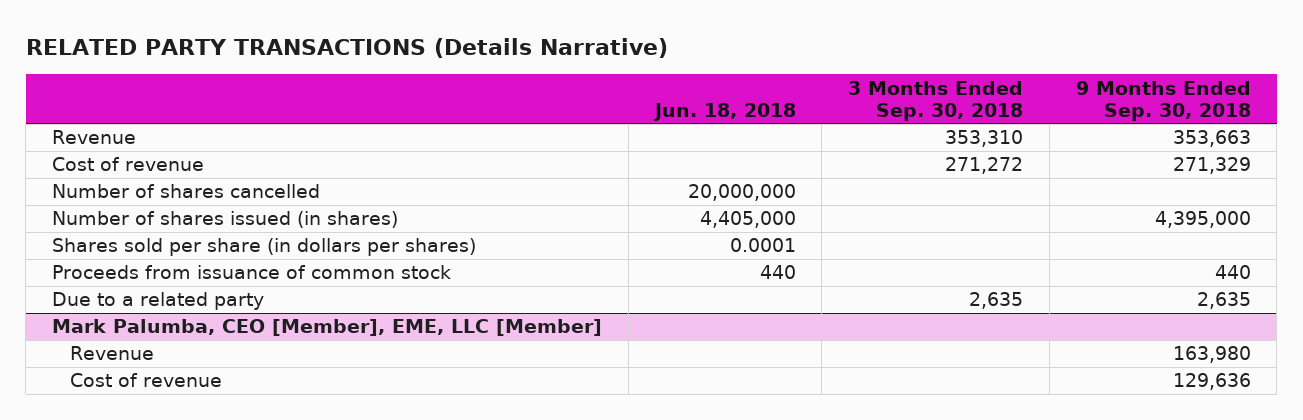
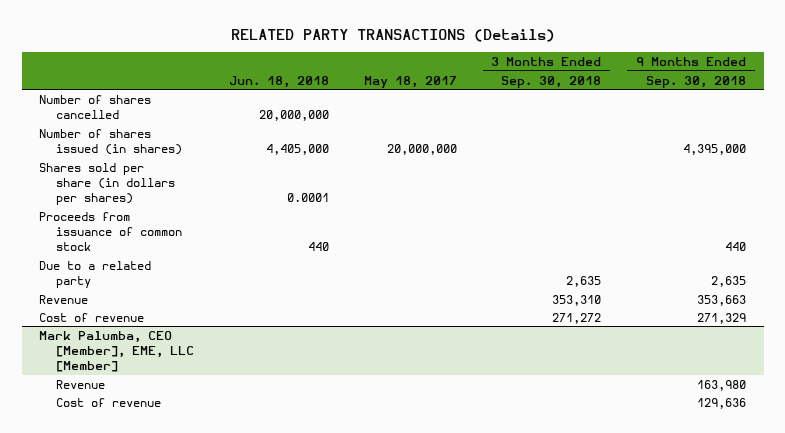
[25,38,668,59] RELATED PARTY TRANSACTIONS (Details Narrative) -> [230,29,555,43] RELATED PARTY TRANSACTIONS (Details)
none -> [363,75,457,88] May 18, 2017
[51,130,136,145] Revenue -> [39,294,89,304] Revenue
[51,157,204,172] Cost of revenue -> [39,312,145,322] Cost of revenue

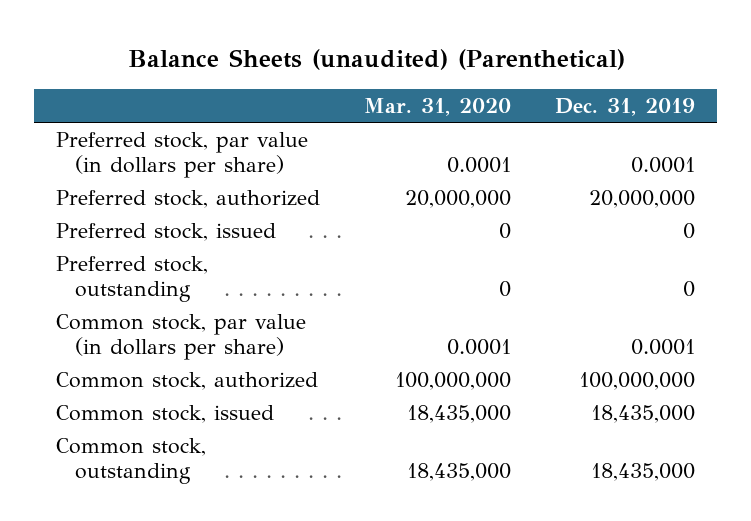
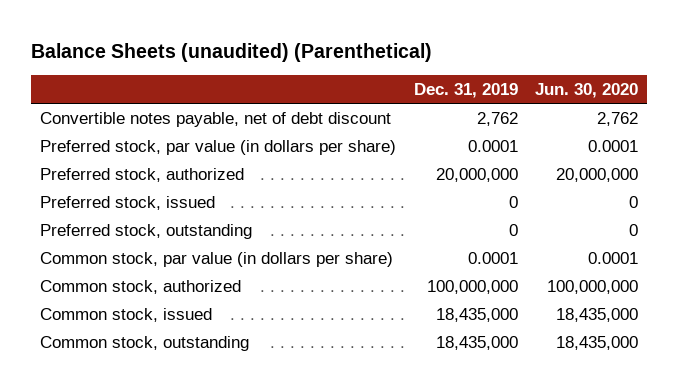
[364,97,512,116] Mar. 31, 2020 -> none
none -> [535,82,639,98] Jun. 30, 2020
none -> [39,112,391,128] Convertible notes payable, net of debt discount

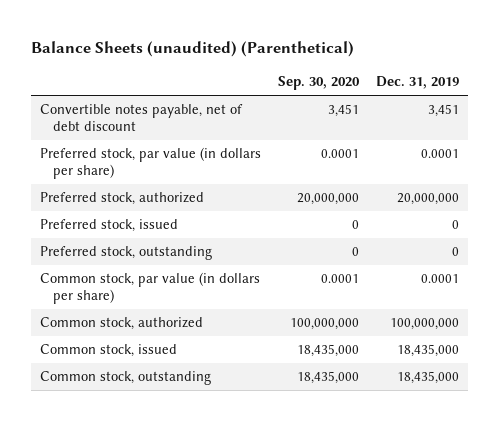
[535,82,639,98] Jun. 30, 2020 -> none
none -> [278,76,361,91] Sep. 30, 2020
[476,112,518,127] 2,762 -> [428,104,460,118] 3,451

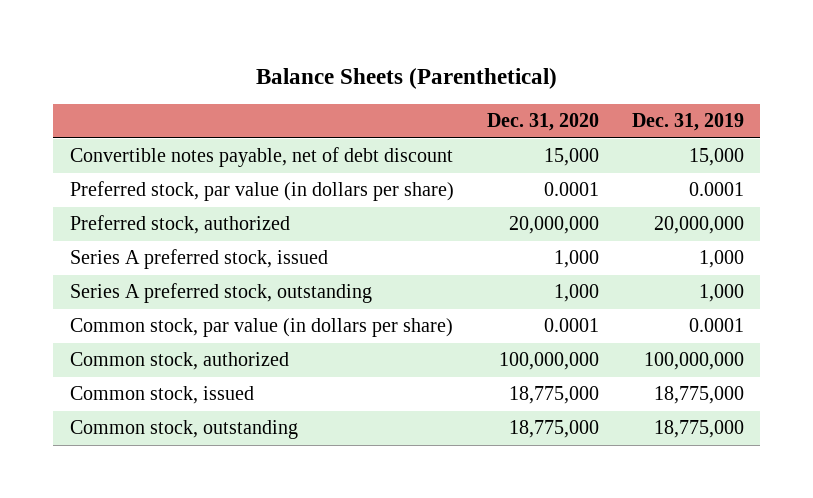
[31,41,355,58] Balance Sheets (unaudited) (Parenthetical) -> [255,67,557,89] Balance Sheets (Parenthetical)
[278,76,361,91] Sep. 30, 2020 -> none
none -> [486,113,599,132] Dec. 31, 2020
[428,104,460,118] 3,451 -> [688,148,744,167] 15,000
[39,219,178,233] Preferred stock, issued -> [69,249,328,270] Series A preferred stock, issued
[452,220,460,230] 0 -> [698,250,744,269] 1,000
[39,246,212,261] Preferred stock, outstanding -> [69,283,372,304] Series A preferred stock, outstanding
[452,247,460,257] 0 -> [698,284,744,303] 1,000
[397,344,460,358] 18,435,000 -> [653,386,744,405] 18,775,000
[397,371,460,385] 18,435,000 -> [653,420,744,439] 18,775,000

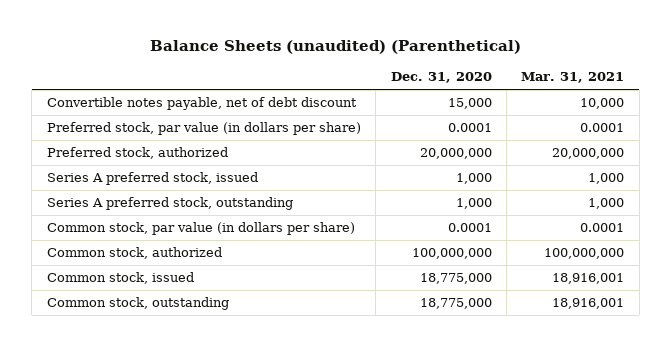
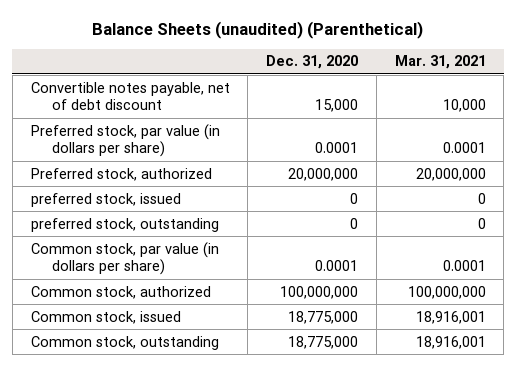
[46,172,258,186] Series A preferred stock, issued -> [30,192,181,207] preferred stock, issued
[455,173,492,185] 1,000 -> [350,192,359,204] 0
[588,173,625,185] 1,000 -> [477,192,486,204] 0
[46,197,293,211] Series A preferred stock, outstanding -> [30,217,219,232] preferred stock, outstanding
[455,198,492,210] 1,000 -> [350,217,359,229] 0
[588,198,625,210] 1,000 -> [477,217,486,229] 0

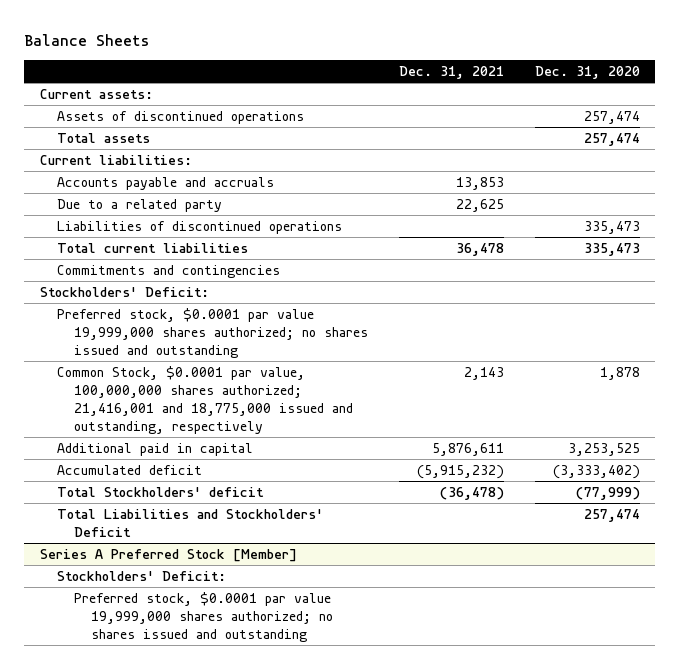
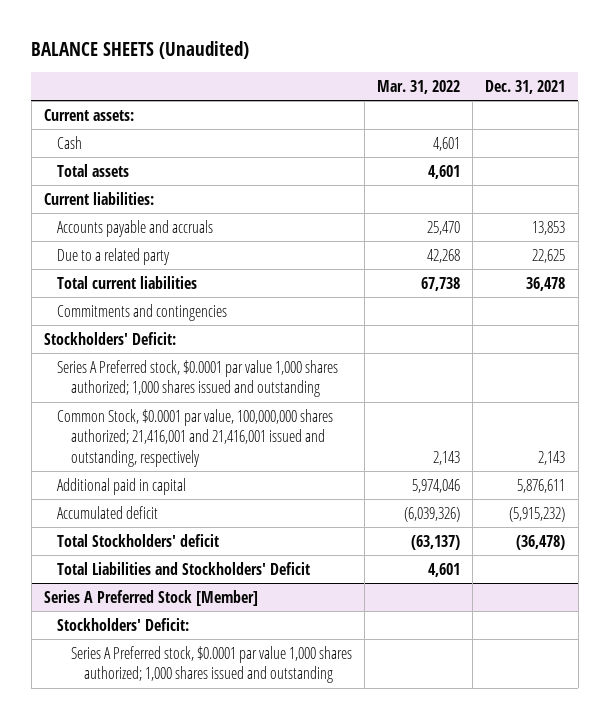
[24,34,151,47] Balance Sheets -> [31,41,250,60] BALANCE SHEETS (Unaudited)
[534,65,640,79] Dec. 31, 2020 -> none
none -> [376,79,460,94] Mar. 31, 2022
[56,110,304,124] Assets of discontinued operations -> none
none -> [57,135,83,149] Cash
[56,220,342,234] Liabilities of discontinued operations -> none
[56,307,368,358] Preferred stock, $0.0001 par value 19,999,000 shares authorized; no shares issued and outstanding -> [57,359,339,398] Series A Preferred stock, $0.0001 par value 1,000 shares authorized; 1,000 shares issued and outstanding
[56,365,353,434] Common Stock, $0.0001 par value, 100,000,000 shares authorized; 21,416,001 and 18,775,000 issued and outstanding, respectively -> [57,408,334,467] Common Stock, $0.0001 par value, 100,000,000 shares authorized; 21,416,001 and 21,416,001 issued and outstanding, respectively
[73,591,333,642] Preferred stock, $0.0001 par value 19,999,000 shares authorized; no shares issued and outstanding -> [70,645,352,684] Series A Preferred stock, $0.0001 par value 1,000 shares authorized; 1,000 shares issued and outstanding

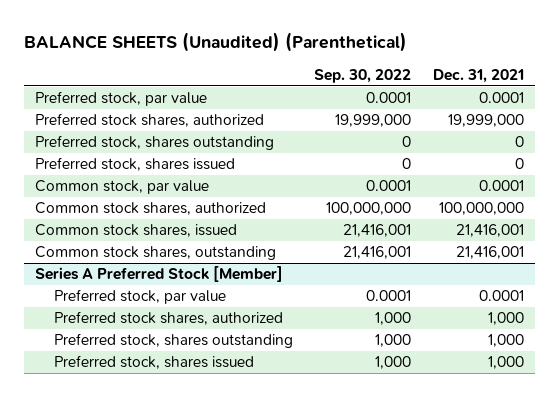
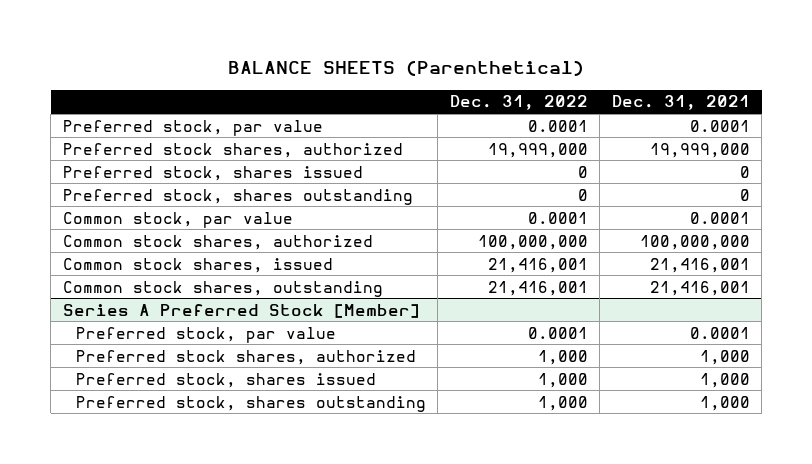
[24,32,408,53] BALANCE SHEETS (Unaudited) (Parenthetical) -> [228,60,585,77] BALANCE SHEETS (Parenthetical)
[314,68,412,83] Sep. 30, 2022 -> none
none -> [449,95,588,111] Dec. 31, 2022
[35,135,275,151] Preferred stock, shares outstanding -> [62,188,413,205] Preferred stock, shares outstanding
[53,333,293,349] Preferred stock, shares outstanding -> [75,395,426,412] Preferred stock, shares outstanding

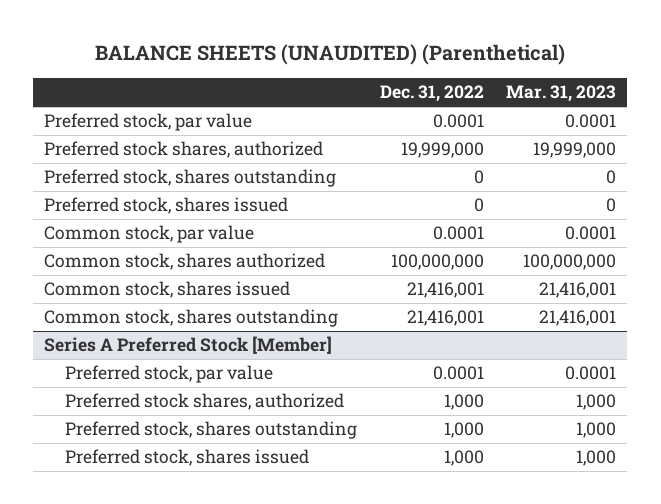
[228,60,585,77] BALANCE SHEETS (Parenthetical) -> [95,44,566,66] BALANCE SHEETS (UNAUDITED) (Parenthetical)
[611,95,750,111] Dec. 31, 2021 -> none
none -> [506,85,617,103] Mar. 31, 2023
[62,165,363,181] Preferred stock, shares issued -> [44,197,289,215] Preferred stock, shares issued
[62,234,373,250] Common stock shares, authorized -> [44,253,326,271] Common stock, shares authorized
[62,257,333,273] Common stock shares, issued -> [44,281,291,299] Common stock, shares issued
[62,280,383,297] Common stock shares, outstanding -> [44,309,339,328] Common stock, shares outstanding
[75,372,376,388] Preferred stock, shares issued -> [65,449,310,467] Preferred stock, shares issued

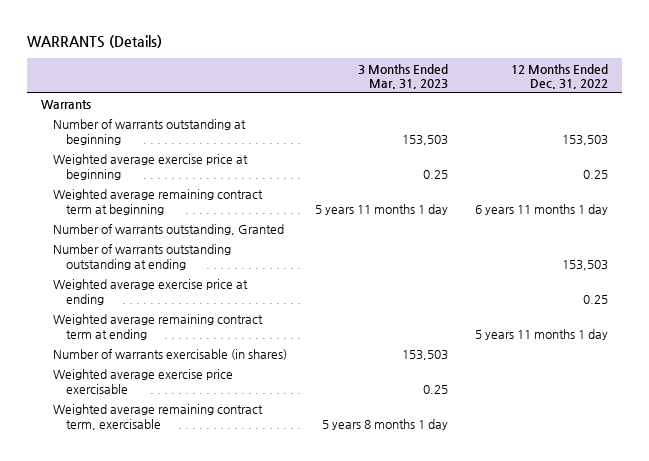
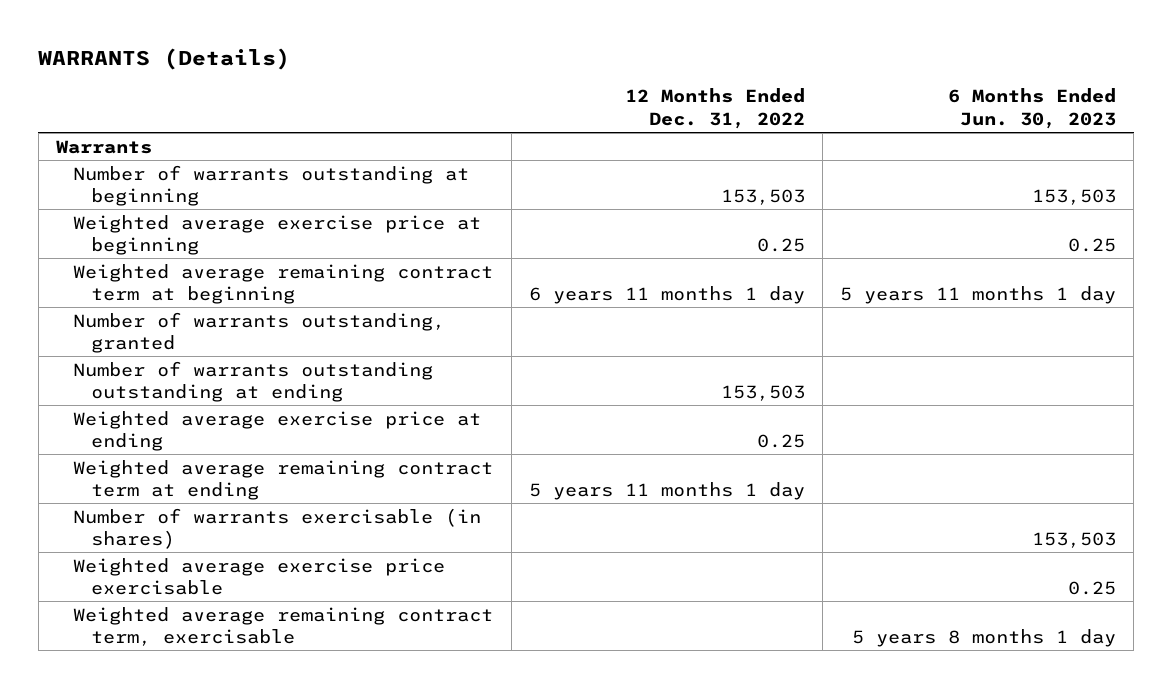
[357,63,448,89] 3 Months Ended Mar. 31, 2023 -> none
none -> [948,88,1117,129] 6 Months Ended Jun. 30, 2023
[53,224,285,236] Number of warrants outstanding, Granted -> [73,311,446,353] Number of warrants outstanding, granted

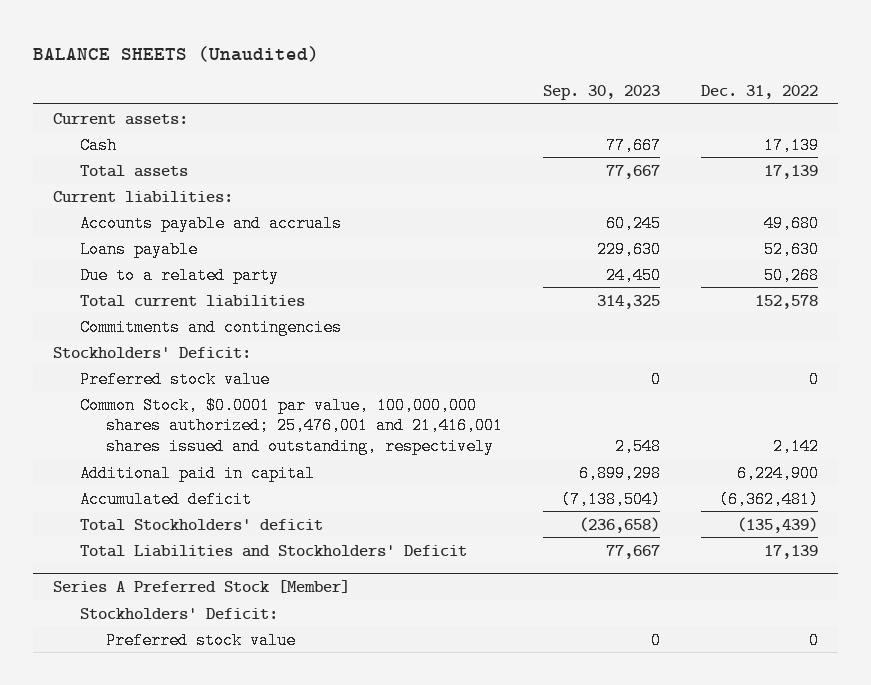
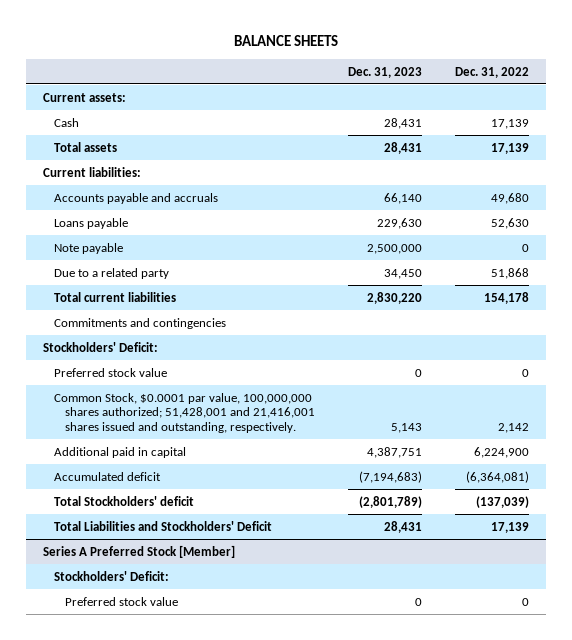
[32,45,319,62] BALANCE SHEETS (Unaudited) -> [234,35,339,47] BALANCE SHEETS
[542,84,660,100] Sep. 30, 2023 -> none
none -> [348,66,423,78] Dec. 31, 2023
none -> [54,242,124,254] Note payable
[763,266,819,284] 50,268 -> [491,267,530,279] 51,868
[754,294,818,309] 152,578 -> [484,291,530,304] 154,178
[79,396,504,455] Common Stock, $0.0001 par value, 100,000,000 shares authorized; 25,476,001 and 21,416,001 shares issued and outstanding, respectively -> [54,392,316,434] Common Stock, $0.0001 par value, 100,000,000 shares authorized; 51,428,001 and 21,416,001 shares issued and outstanding, respectively.
[718,490,819,508] (6,362,481) -> [466,470,530,483] (6,364,081)
[736,516,818,533] (135,439) -> [476,495,530,508] (137,039)

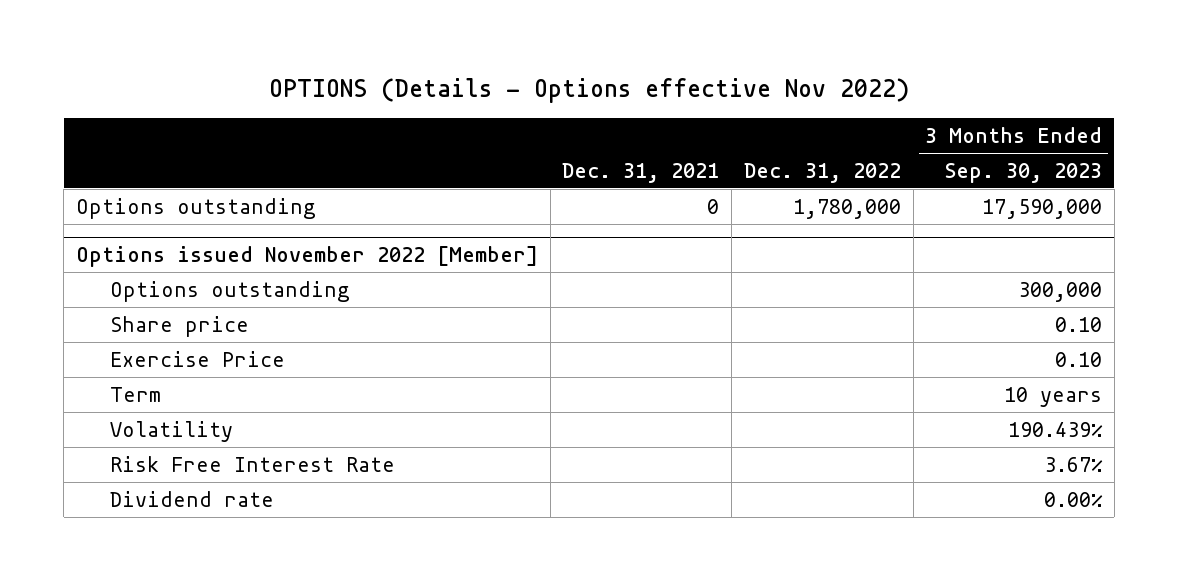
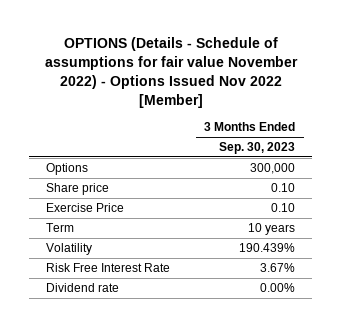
[269,78,910,104] OPTIONS (Details - Options effective Nov 2022) -> [44,37,298,109] OPTIONS (Details - Schedule of assumptions for fair value November 2022) - Options Issued Nov 2022 [Member]
[562,162,720,183] Dec. 31, 2021 -> none
[743,162,901,183] Dec. 31, 2022 -> none
[76,246,539,268] Options issued November 2022 [Member] -> none
[109,280,350,302] Options outstanding -> none
[76,197,317,219] Options outstanding -> [46,163,89,176] Options
[982,198,1103,219] 17,590,000 -> [250,163,296,175] 300,000

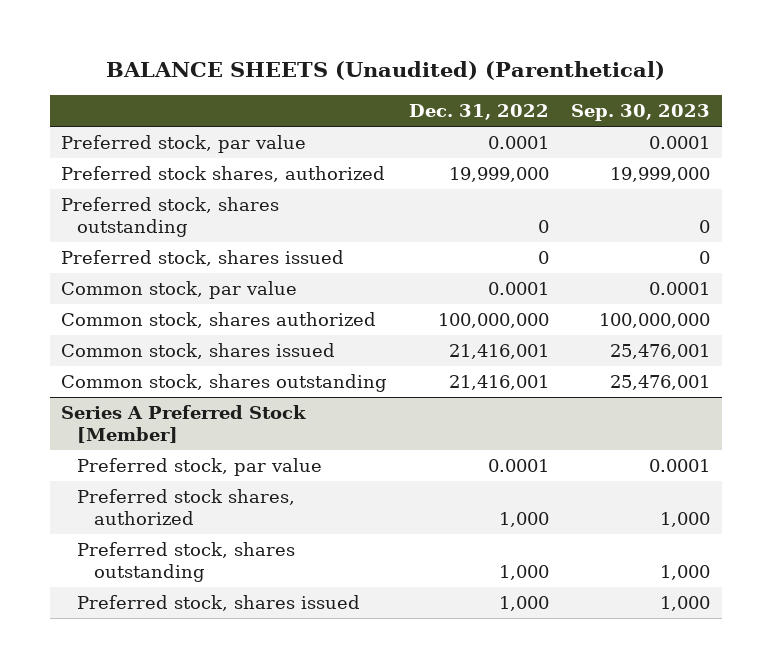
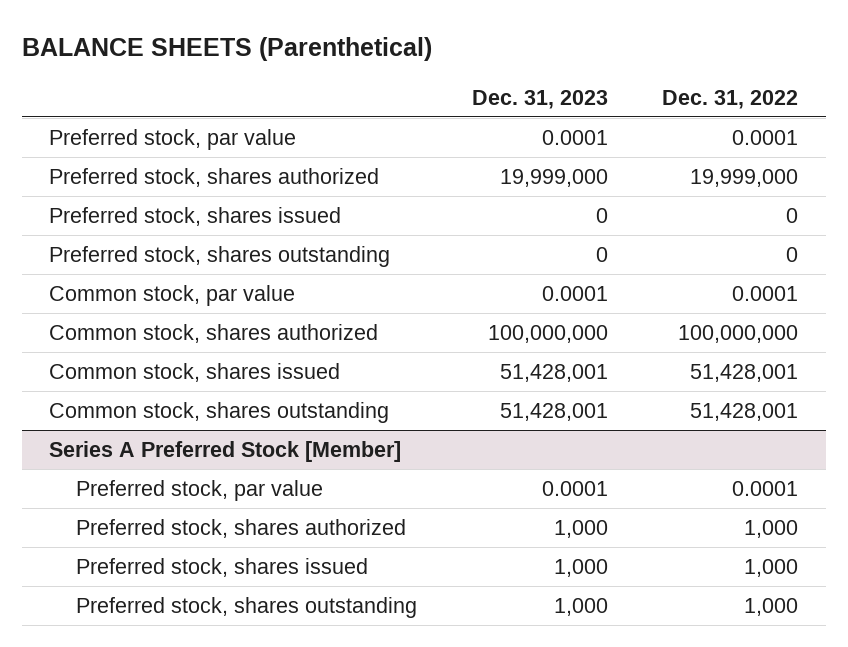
[105,61,665,81] BALANCE SHEETS (Unaudited) (Parenthetical) -> [22,36,433,61] BALANCE SHEETS (Parenthetical)
[571,104,711,122] Sep. 30, 2023 -> none
none -> [471,89,608,109] Dec. 31, 2023
[60,165,385,182] Preferred stock shares, authorized -> [49,168,380,188] Preferred stock, shares authorized
[60,196,279,237] Preferred stock, shares outstanding -> [49,246,391,268] Preferred stock, shares outstanding
[449,343,550,359] 21,416,001 -> [690,364,799,383] 51,428,001
[449,374,550,390] 21,416,001 -> [690,403,799,422] 51,428,001
[77,488,296,525] Preferred stock shares, authorized -> [76,519,407,539] Preferred stock, shares authorized
[77,541,296,582] Preferred stock, shares outstanding -> [76,597,418,619] Preferred stock, shares outstanding

